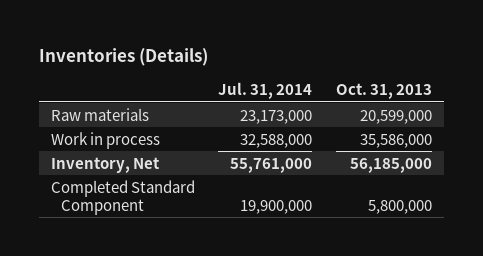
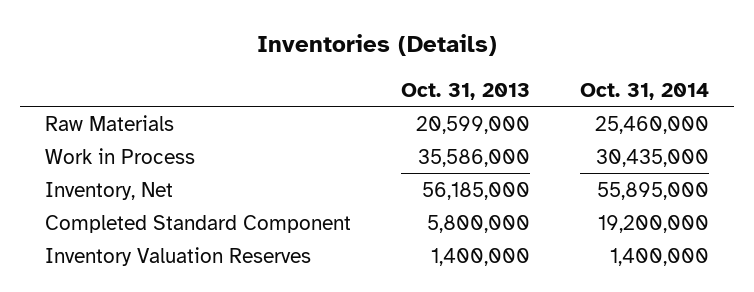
[218,81,313,99] Jul. 31, 2014 -> none
none -> [579,82,709,100] Oct. 31, 2014
[50,107,149,121] Raw materials -> [45,114,175,131] Raw Materials
[50,131,160,149] Work in process -> [45,147,196,164] Work in Process
none -> [45,246,312,266] Inventory Valuation Reserves

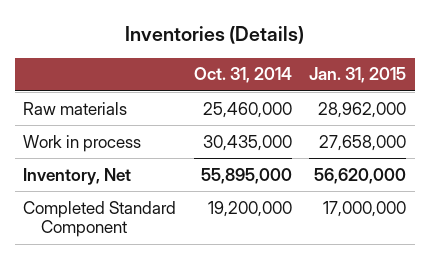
[400,82,530,100] Oct. 31, 2013 -> none
none -> [309,67,407,84] Jan. 31, 2015
[45,114,175,131] Raw Materials -> [23,101,128,115] Raw materials
[45,147,196,164] Work in Process -> [23,134,142,152] Work in process
[45,246,312,266] Inventory Valuation Reserves -> none

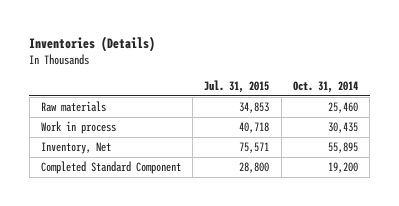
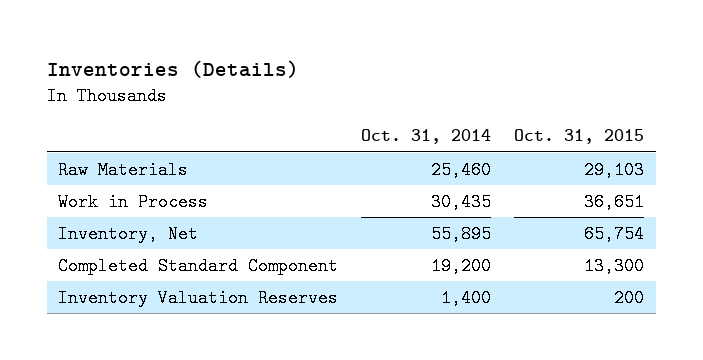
[204,79,270,93] Jul. 31, 2015 -> none
none -> [514,129,645,145] Oct. 31, 2015
[40,101,106,113] Raw materials -> [58,160,189,179] Raw Materials
[40,121,116,135] Work in process -> [58,192,209,211] Work in Process
none -> [58,288,339,307] Inventory Valuation Reserves

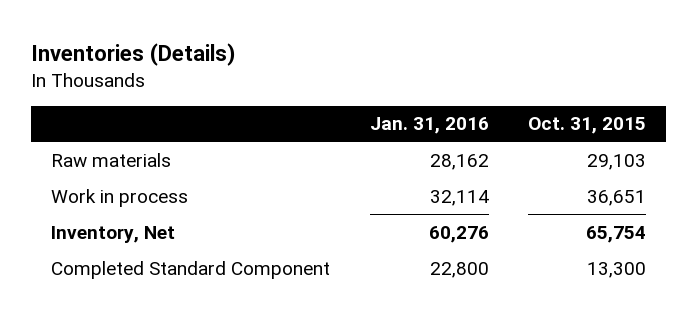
[361,129,492,145] Oct. 31, 2014 -> none
none -> [369,117,489,135] Jan. 31, 2016
[58,160,189,179] Raw Materials -> [50,152,171,167] Raw materials
[58,192,209,211] Work in Process -> [50,188,188,207] Work in process
[58,288,339,307] Inventory Valuation Reserves -> none

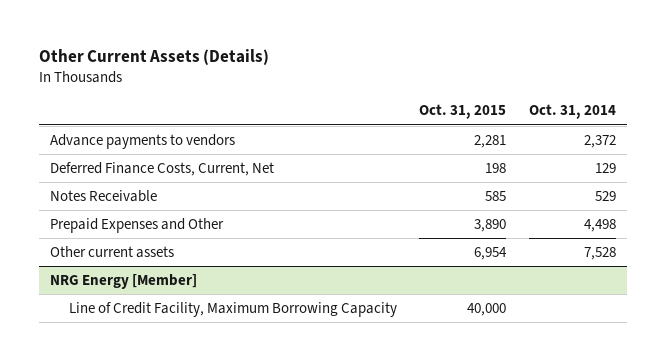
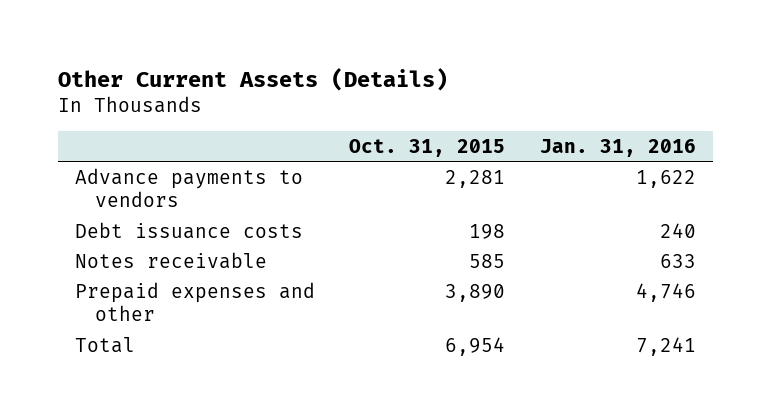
[528,104,616,120] Oct. 31, 2014 -> none
none -> [539,138,696,157] Jan. 31, 2016
[50,273,198,289] NRG Energy [Member] -> none
[68,301,397,317] Line of Credit Facility, Maximum Borrowing Capacity -> none
[50,161,275,176] Deferred Finance Costs, Current, Net -> [74,221,303,239] Debt issuance costs
[50,189,158,202] Notes Receivable -> [74,251,267,269] Notes receivable
[50,217,225,233] Prepaid Expenses and Other -> [74,281,315,322] Prepaid expenses and other
[50,245,175,258] Other current assets -> [74,336,135,353] Total

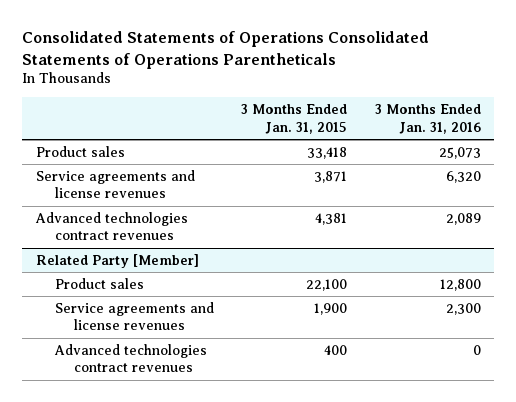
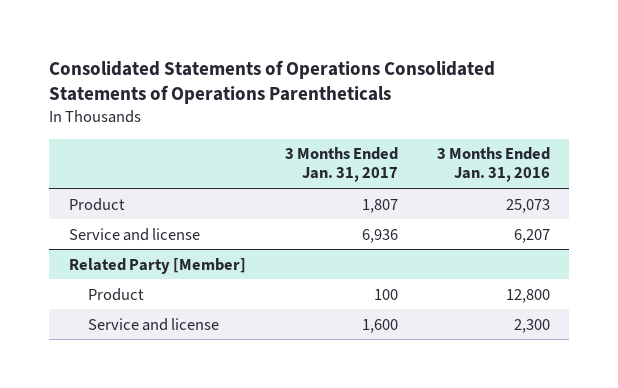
[241,104,348,134] 3 Months Ended Jan. 31, 2015 -> none
none -> [284,147,398,183] 3 Months Ended Jan. 31, 2017
[34,211,188,241] Advanced technologies contract revenues -> none
[35,145,125,157] Product sales -> [68,197,125,211] Product
[35,169,195,199] Service agreements and license revenues -> [68,227,200,241] Service and license
[445,170,481,183] 6,320 -> [513,228,550,243] 6,207
[53,343,207,373] Advanced technologies contract revenues -> none
[54,277,144,289] Product sales -> [88,287,145,301] Product
[54,301,214,331] Service agreements and license revenues -> [88,317,220,331] Service and license

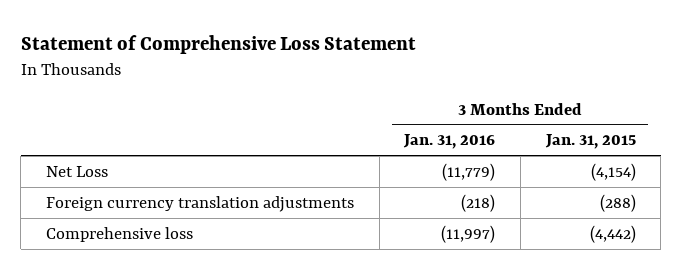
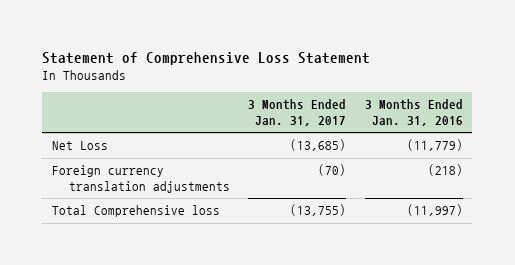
[544,134,636,150] Jan. 31, 2015 -> none
none -> [248,99,347,126] 3 Months Ended Jan. 31, 2017
[45,226,193,242] Comprehensive loss -> [51,205,220,218] Total Comprehensive loss

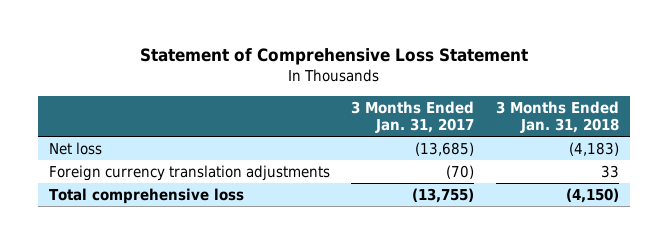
[365,99,464,126] 3 Months Ended Jan. 31, 2016 -> none
none -> [495,100,619,134] 3 Months Ended Jan. 31, 2018
[51,141,108,151] Net Loss -> [48,141,102,155] Net loss
[51,205,220,218] Total Comprehensive loss -> [48,187,244,204] Total comprehensive loss

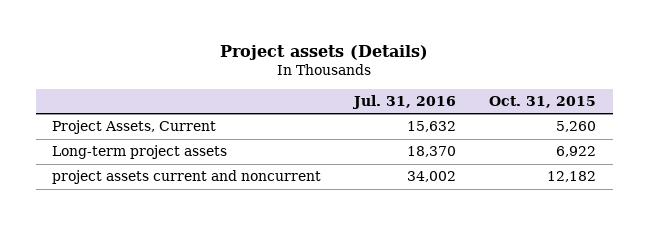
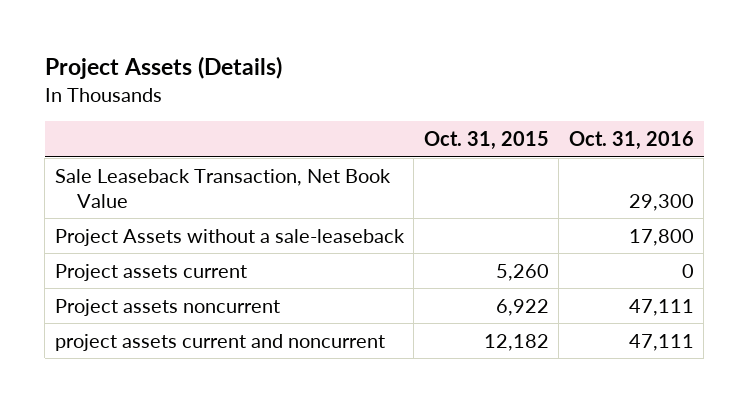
[220,44,429,60] Project assets (Details) -> [44,56,282,80] Project Assets (Details)
[352,94,457,109] Jul. 31, 2016 -> none
none -> [568,131,694,151] Oct. 31, 2016
none -> [54,168,391,208] Sale Leaseback Transaction, Net Book Value
none -> [54,228,405,246] Project Assets without a sale-leaseback
[52,120,217,135] Project Assets, Current -> [54,263,247,281] Project assets current
[52,145,228,160] Long-term project assets -> [54,298,280,316] Project assets noncurrent

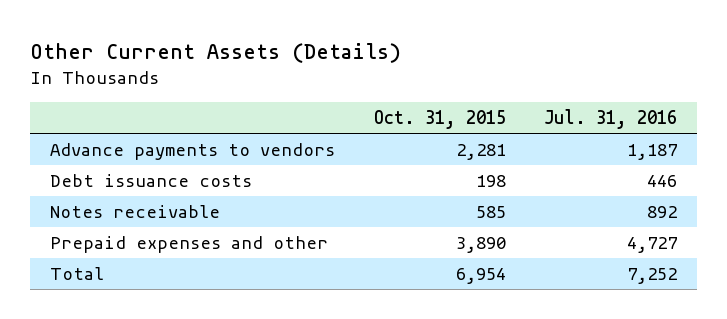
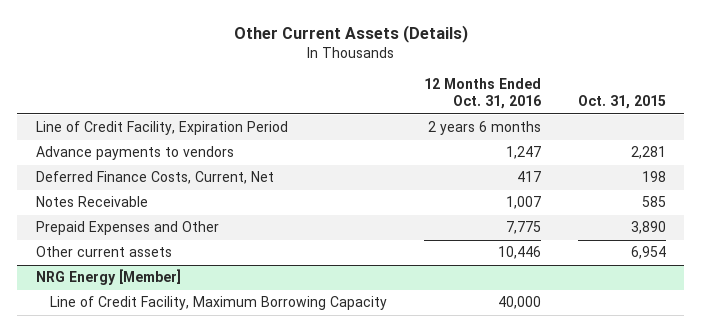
[544,108,678,129] Jul. 31, 2016 -> none
none -> [423,78,541,110] 12 Months Ended Oct. 31, 2016
none -> [35,121,288,136] Line of Credit Facility, Expiration Period
[49,173,252,187] Debt issuance costs -> [35,171,274,185] Deferred Finance Costs, Current, Net
[49,204,220,218] Notes receivable -> [35,196,148,208] Notes Receivable
[49,235,328,253] Prepaid expenses and other -> [35,221,219,236] Prepaid Expenses and Other
[49,266,104,280] Total -> [35,246,172,258] Other current assets
none -> [35,269,181,286] NRG Energy [Member]
none -> [50,296,388,311] Line of Credit Facility, Maximum Borrowing Capacity

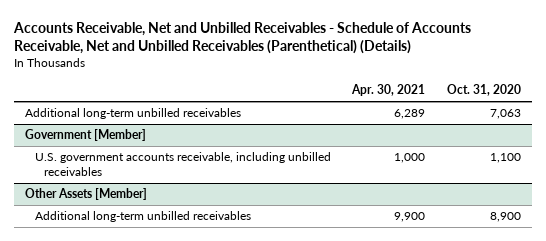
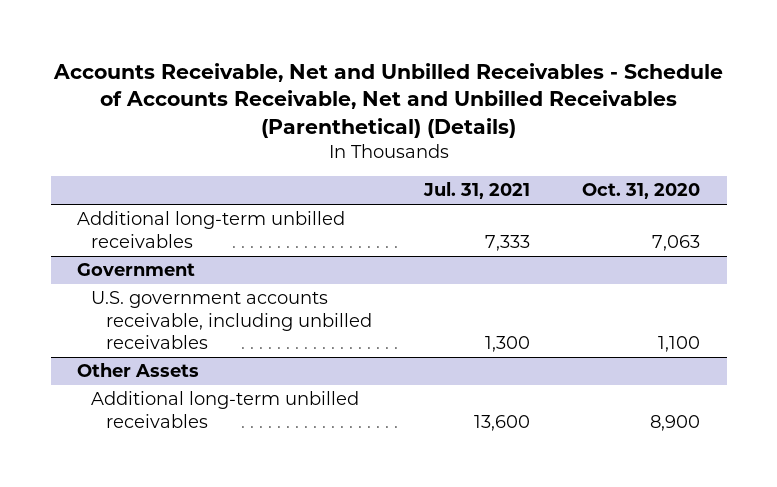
[351,84,426,97] Apr. 30, 2021 -> none
none -> [423,182,531,200] Jul. 31, 2021
[25,129,147,142] Government [Member] -> [77,263,196,277] Government
[25,188,148,201] Other Assets [Member] -> [77,363,200,378] Other Assets

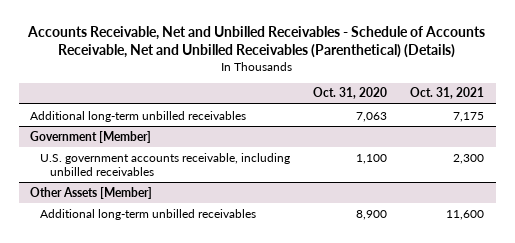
[423,182,531,200] Jul. 31, 2021 -> none
none -> [410,87,485,100] Oct. 31, 2021
[77,263,196,277] Government -> [30,130,152,143] Government [Member]
[77,363,200,378] Other Assets -> [30,186,153,199] Other Assets [Member]

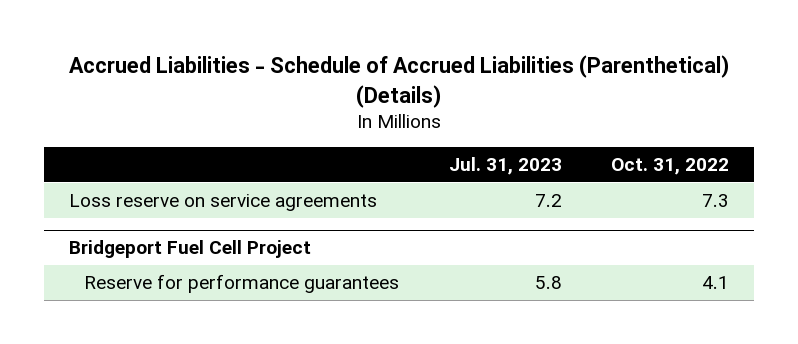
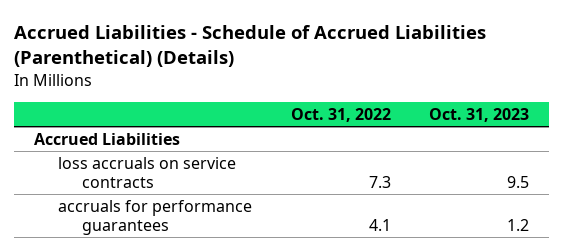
[448,156,562,175] Jul. 31, 2023 -> none
none -> [429,108,530,123] Oct. 31, 2023
[69,240,312,259] Bridgeport Fuel Cell Project -> none
none -> [33,132,180,145] Accrued Liabilities
[69,194,378,212] Loss reserve on service agreements -> [57,156,236,188] loss accruals on service contracts
[83,274,399,294] Reserve for performance guarantees -> [57,199,252,235] accruals for performance guarantees

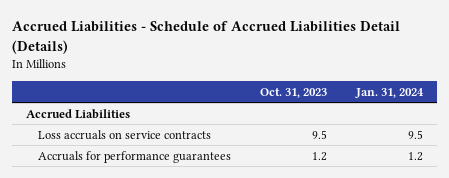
[14,25,487,68] Accrued Liabilities - Schedule of Accrued Liabilities (Parenthetical) (Details) -> [11,21,400,55] Accrued Liabilities - Schedule of Accrued Liabilities Detail (Details)
[290,108,391,123] Oct. 31, 2022 -> none
none -> [354,87,424,98] Jan. 31, 2024
[57,156,236,188] loss accruals on service contracts -> [38,129,212,140] Loss accruals on service contracts
[57,199,252,235] accruals for performance guarantees -> [38,150,232,163] Accruals for performance guarantees

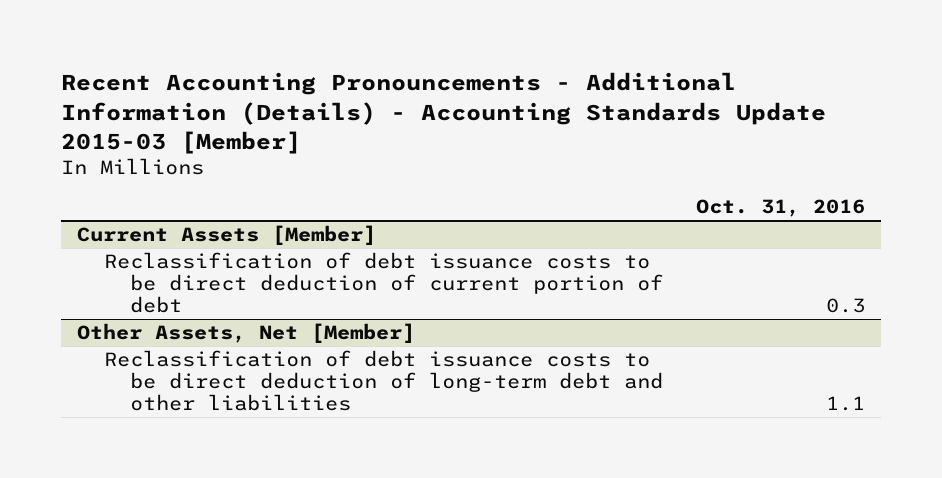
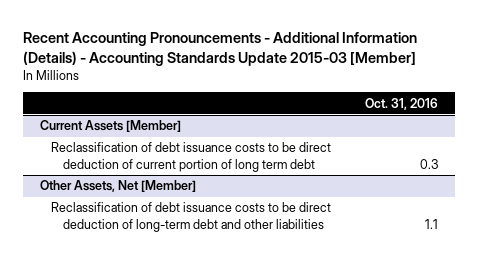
[103,252,664,313] Reclassification of debt issuance costs to be direct deduction of current portion of debt -> [51,142,332,172] Reclassification of debt issuance costs to be direct deduction of current portion of long term debt

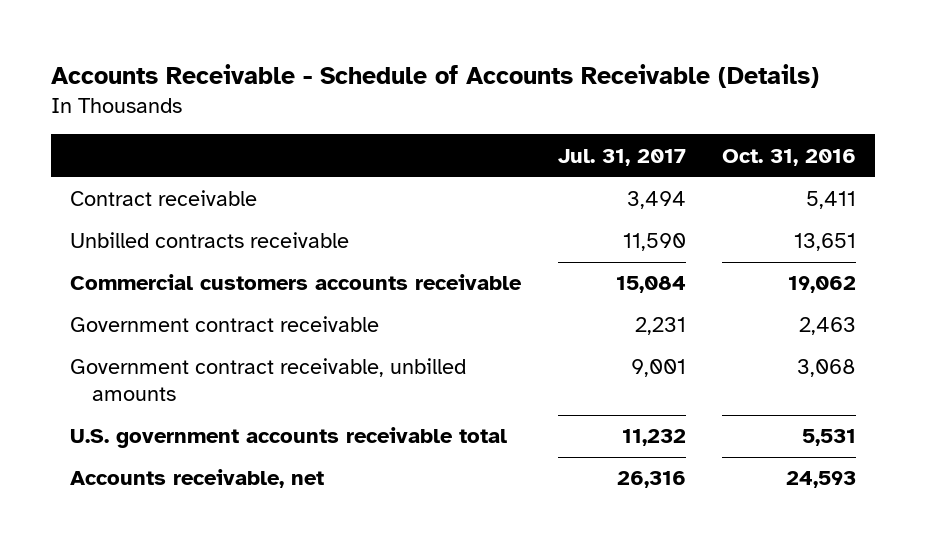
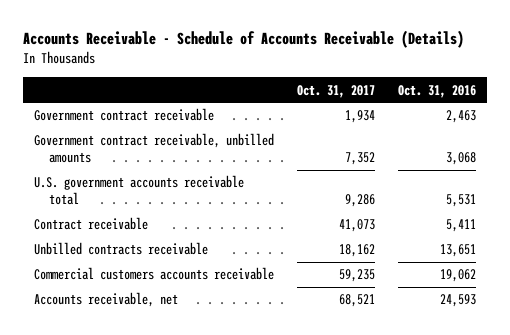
[557,148,686,166] Jul. 31, 2017 -> none
none -> [296,84,375,98] Oct. 31, 2017
[69,190,257,207] Contract receivable -> [34,217,149,231] Contract receivable
[69,232,349,249] Unbilled contracts receivable -> [34,242,209,256] Unbilled contracts receivable
[69,274,522,291] Commercial customers accounts receivable -> [34,267,275,281] Commercial customers accounts receivable

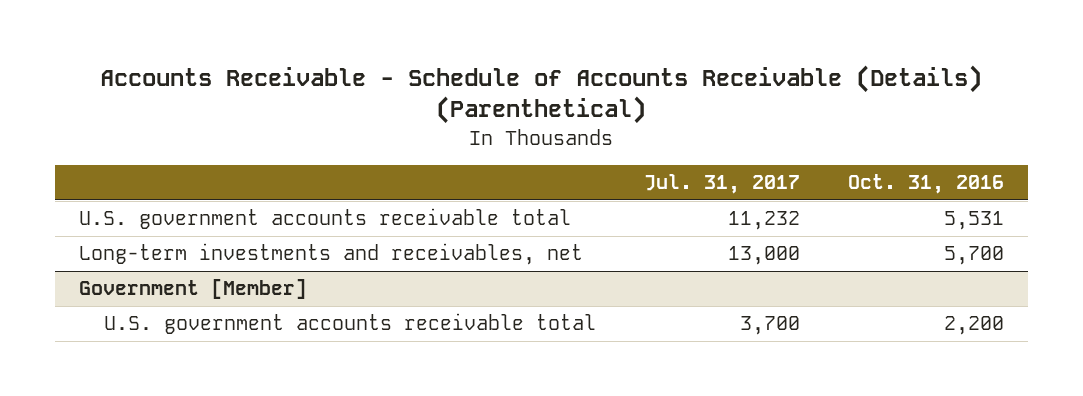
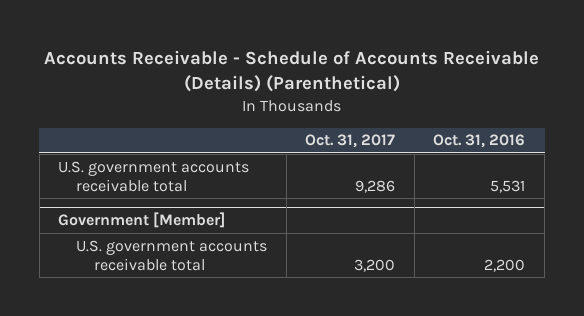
[644,174,801,195] Jul. 31, 2017 -> none
none -> [305,134,396,149] Oct. 31, 2017
[78,243,583,266] Long-term investments and receivables, net -> none

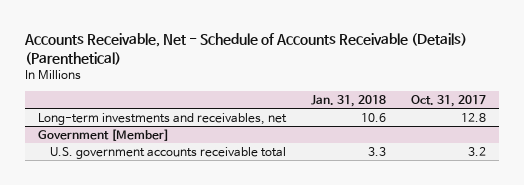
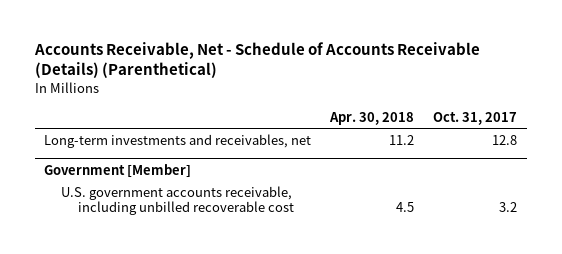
[311,94,387,107] Jan. 31, 2018 -> none
none -> [329,111,415,125] Apr. 30, 2018
[49,146,286,159] U.S. government accounts receivable total -> [61,185,294,216] U.S. government accounts receivable, including unbilled recoverable cost

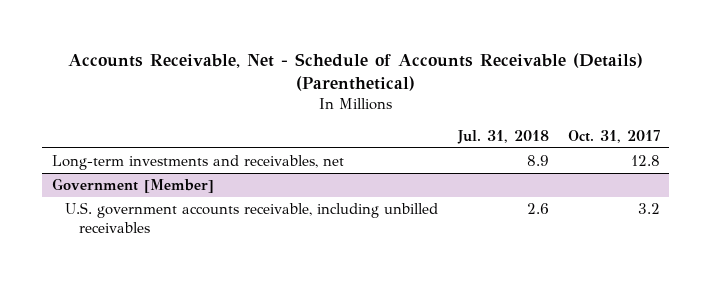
[329,111,415,125] Apr. 30, 2018 -> none
none -> [456,130,549,145] Jul. 31, 2018
[61,185,294,216] U.S. government accounts receivable, including unbilled recoverable cost -> [65,201,439,233] U.S. government accounts receivable, including unbilled receivables

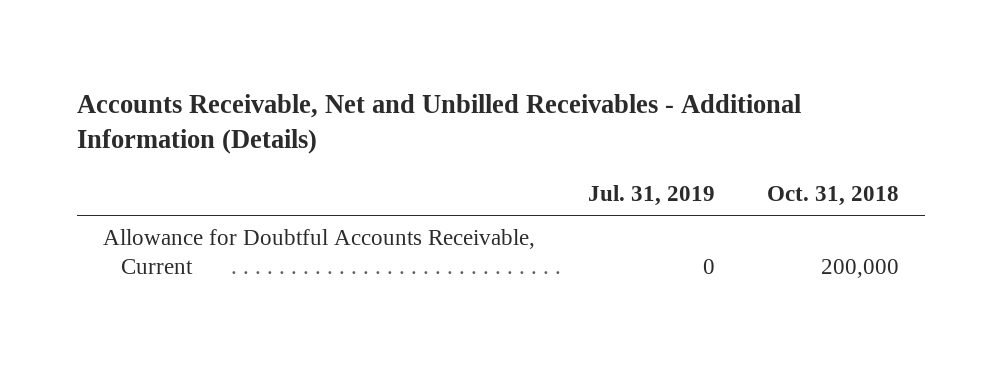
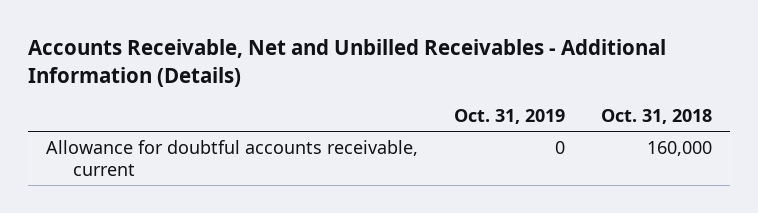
[587,184,715,206] Jul. 31, 2019 -> none
none -> [453,109,565,125] Oct. 31, 2019
[103,229,536,274] Allowance for Doubtful Accounts Receivable, Current -> [45,139,418,176] Allowance for doubtful accounts receivable, current
[820,258,899,278] 200,000 -> [647,140,713,156] 160,000

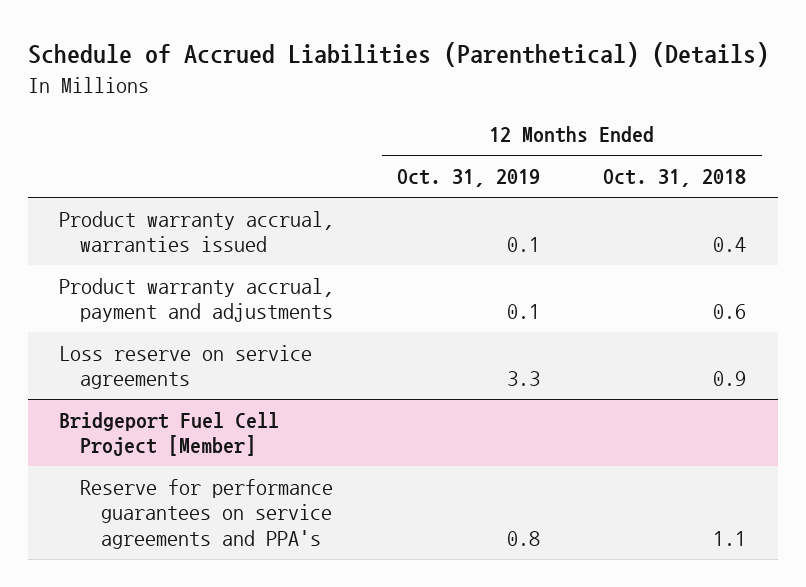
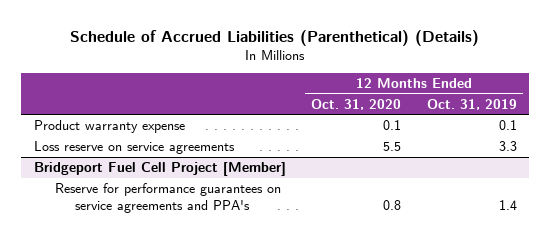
[603,169,747,188] Oct. 31, 2018 -> none
none -> [311,98,402,110] Oct. 31, 2020
[59,210,335,253] Product warranty accrual, warranties issued -> none
[59,277,335,323] Product warranty accrual, payment and adjustments -> none
none -> [33,119,185,133] Product warranty expense
[507,530,541,546] 0.8 -> [498,199,517,210] 1.4

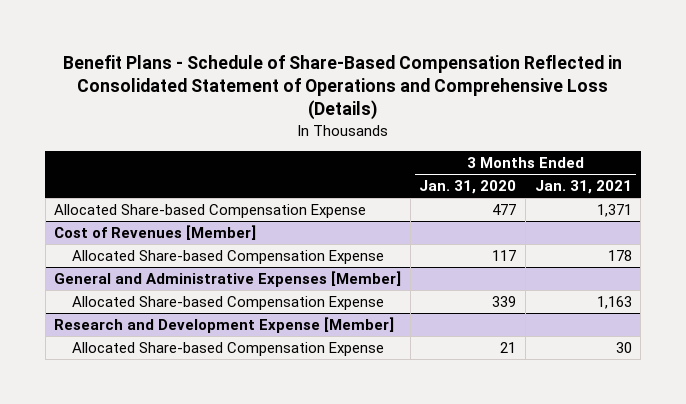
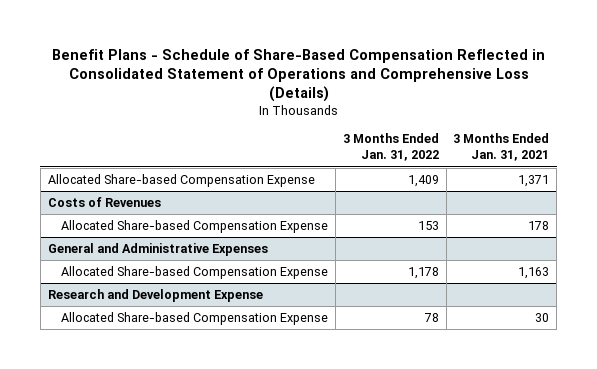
[419,180,517,195] Jan. 31, 2020 -> none
none -> [342,133,439,162] 3 Months Ended Jan. 31, 2022
[54,225,257,241] Cost of Revenues [Member] -> [47,197,161,208] Costs of Revenues
[54,271,402,288] General and Administrative Expenses [Member] -> [47,243,268,257] General and Administrative Expenses
[54,317,395,334] Research and Development Expense [Member] -> [47,289,263,303] Research and Development Expense

